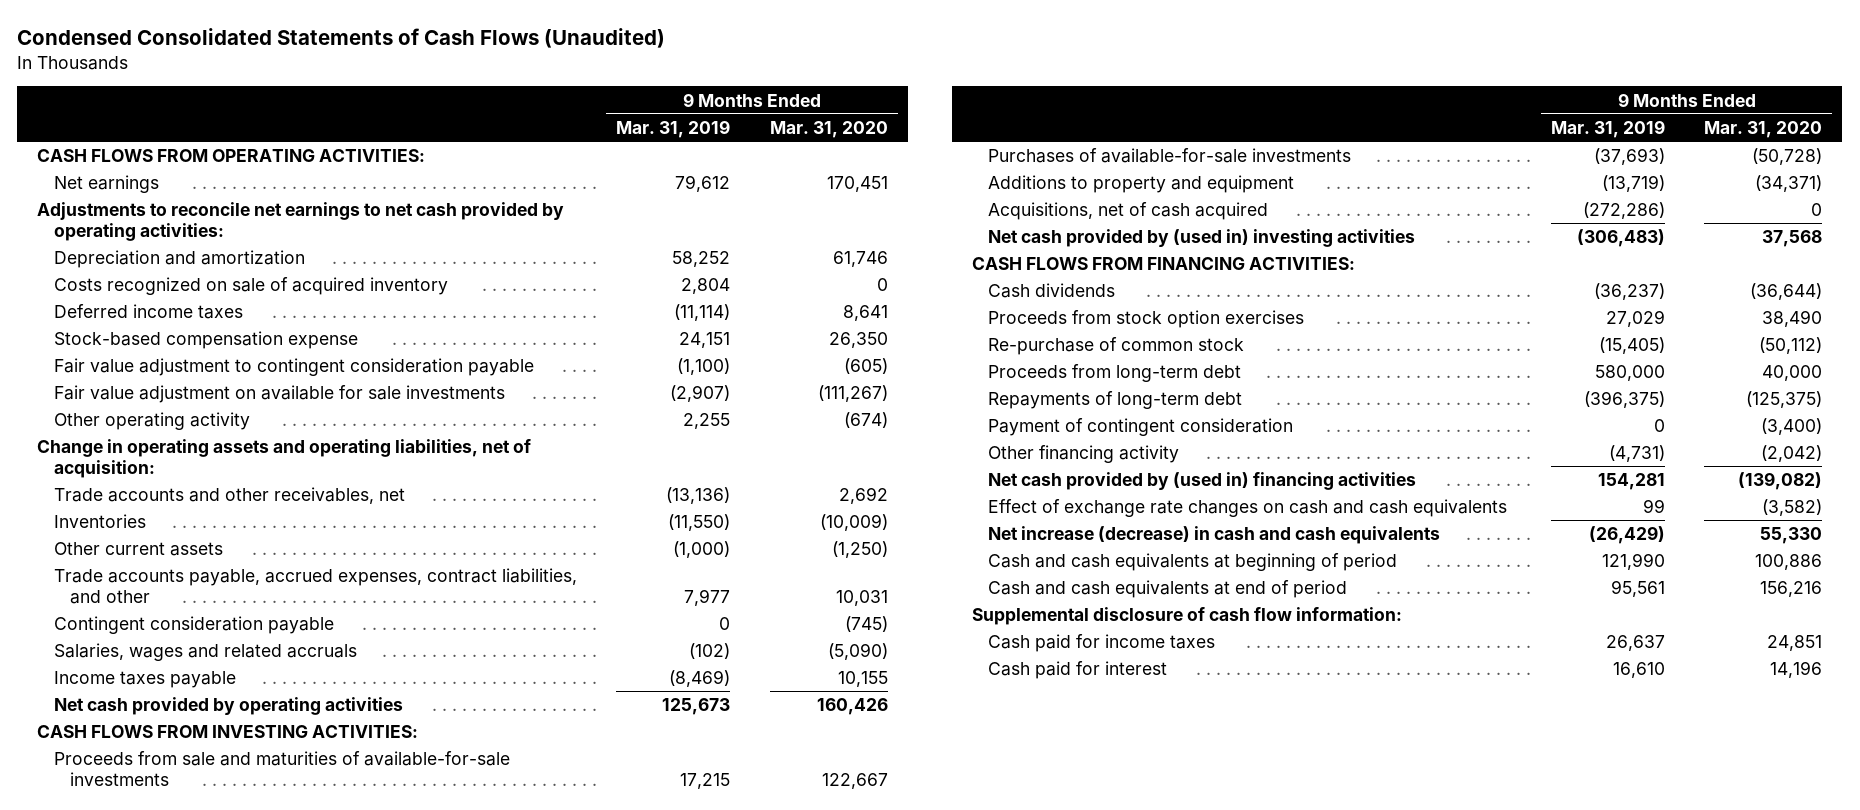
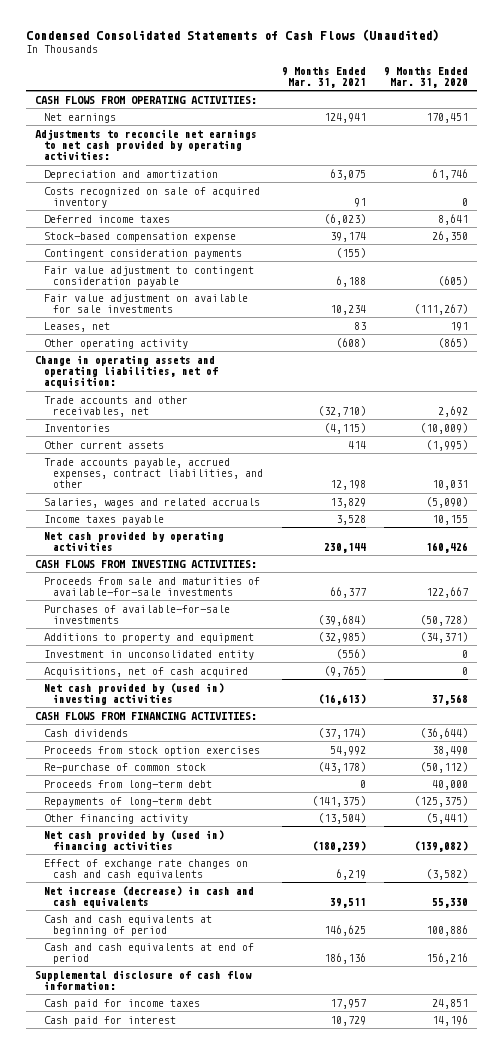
[616,120,731,139] Mar. 31, 2019 -> none
none -> [281,66,366,89] 9 Months Ended Mar. 31, 2021
none -> [44,248,243,259] Contingent consideration payments
none -> [44,321,111,332] Leases, net
[843,412,888,429] (674) -> [438,337,469,348] (865)
[831,541,888,559] (1,250) -> [426,439,469,451] (1,995)
[53,616,334,635] Contingent consideration payable -> none
none -> [44,649,255,660] Investment in unconsolidated entity
[988,418,1294,437] Payment of contingent consideration -> none
[1761,445,1823,463] (2,042) -> [426,812,469,824] (5,441)

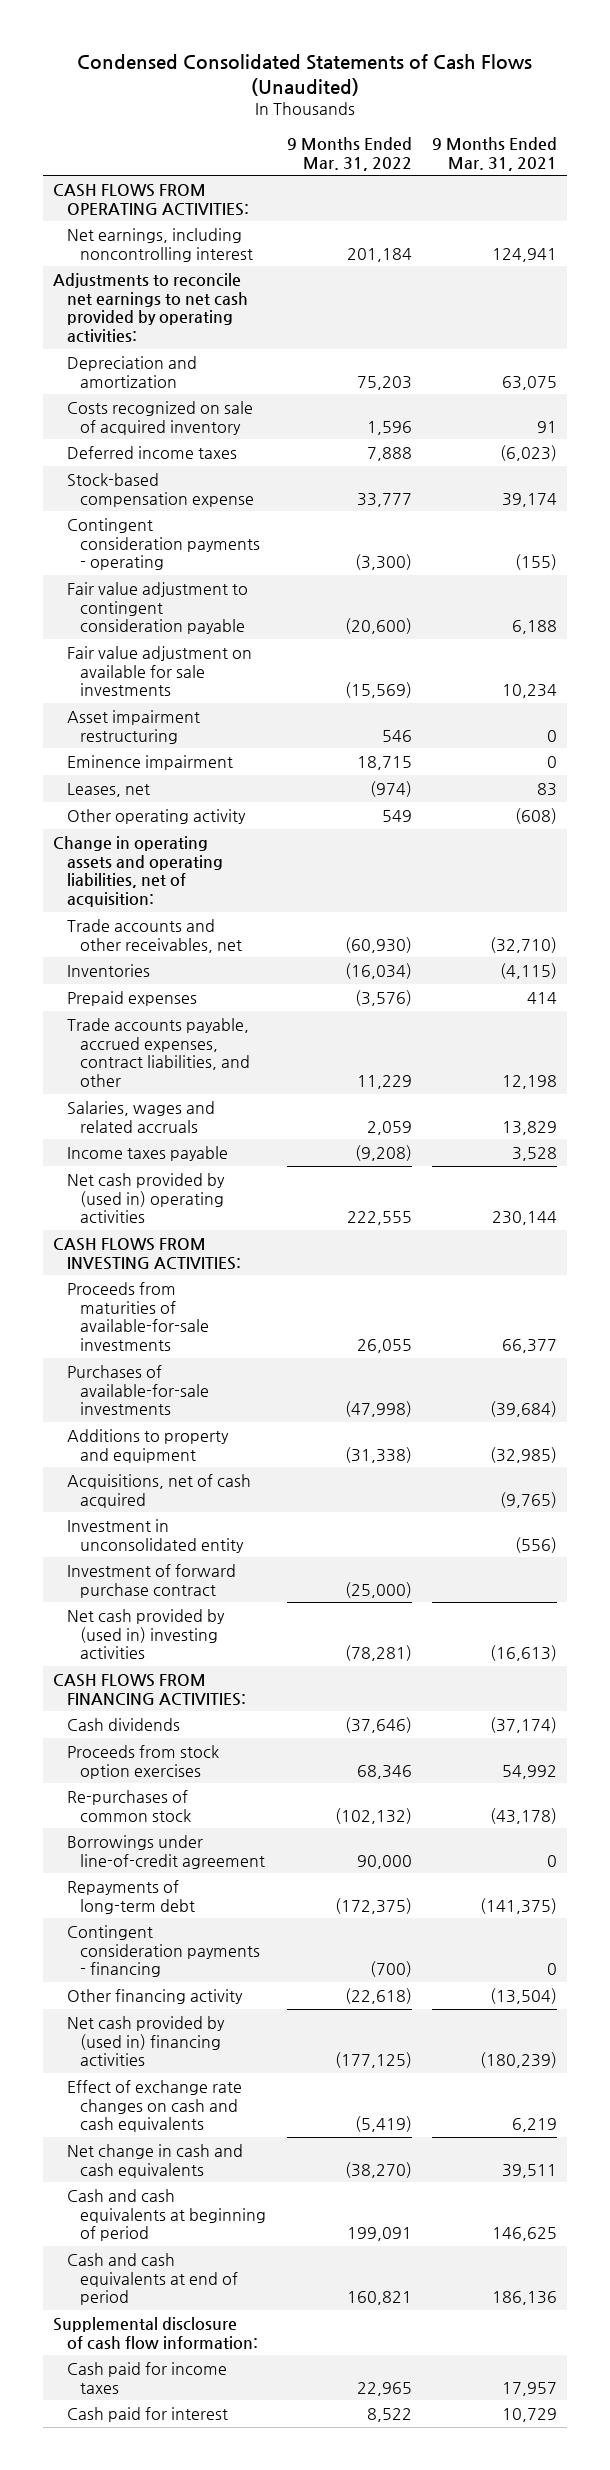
[384,66,469,89] 9 Months Ended Mar. 31, 2020 -> none
none -> [286,137,412,171] 9 Months Ended Mar. 31, 2022
[44,112,117,123] Net earnings -> [66,227,254,262] Net earnings, including noncontrolling interest
[44,248,243,259] Contingent consideration payments -> [66,517,261,571] Contingent consideration payments - operating
none -> [66,709,200,744] Asset impairment restructuring
none -> [66,754,233,770] Eminence impairment
[44,440,165,449] Other current assets -> [66,990,197,1006] Prepaid expenses
[44,530,225,552] Net cash provided by operating activities -> [66,1172,225,1224] Net cash provided by (used in) operating activities
[44,576,261,597] Proceeds from sale and maturities of available-for-sale investments -> [66,1281,210,1351] Proceeds from maturities of available-for-sale investments
[44,649,255,660] Investment in unconsolidated entity -> [66,1518,245,1553] Investment in unconsolidated entity
none -> [66,1563,236,1598] Investment of forward purchase contract
[44,779,213,790] Proceeds from long-term debt -> none
[44,762,207,773] Re-purchase of common stock -> [66,1789,192,1822] Re-purchases of common stock
none -> [66,1834,266,1869] Borrowings under line-of-credit agreement
none -> [66,1924,261,1978] Contingent consideration payments - financing
[44,885,255,909] Net increase (decrease) in cash and cash equivalents -> [66,2143,243,2178] Net change in cash and cash equivalents

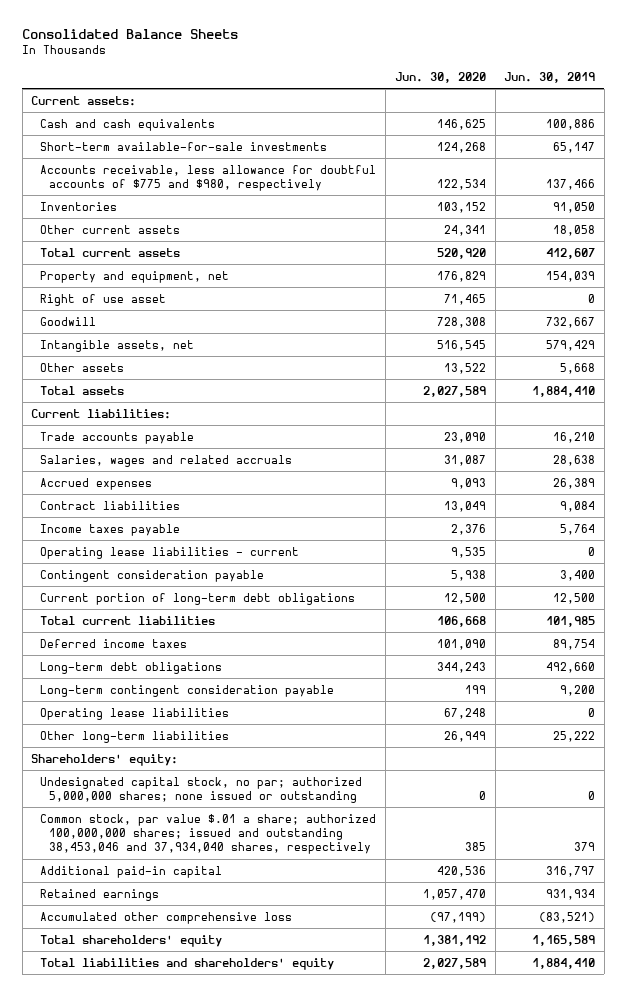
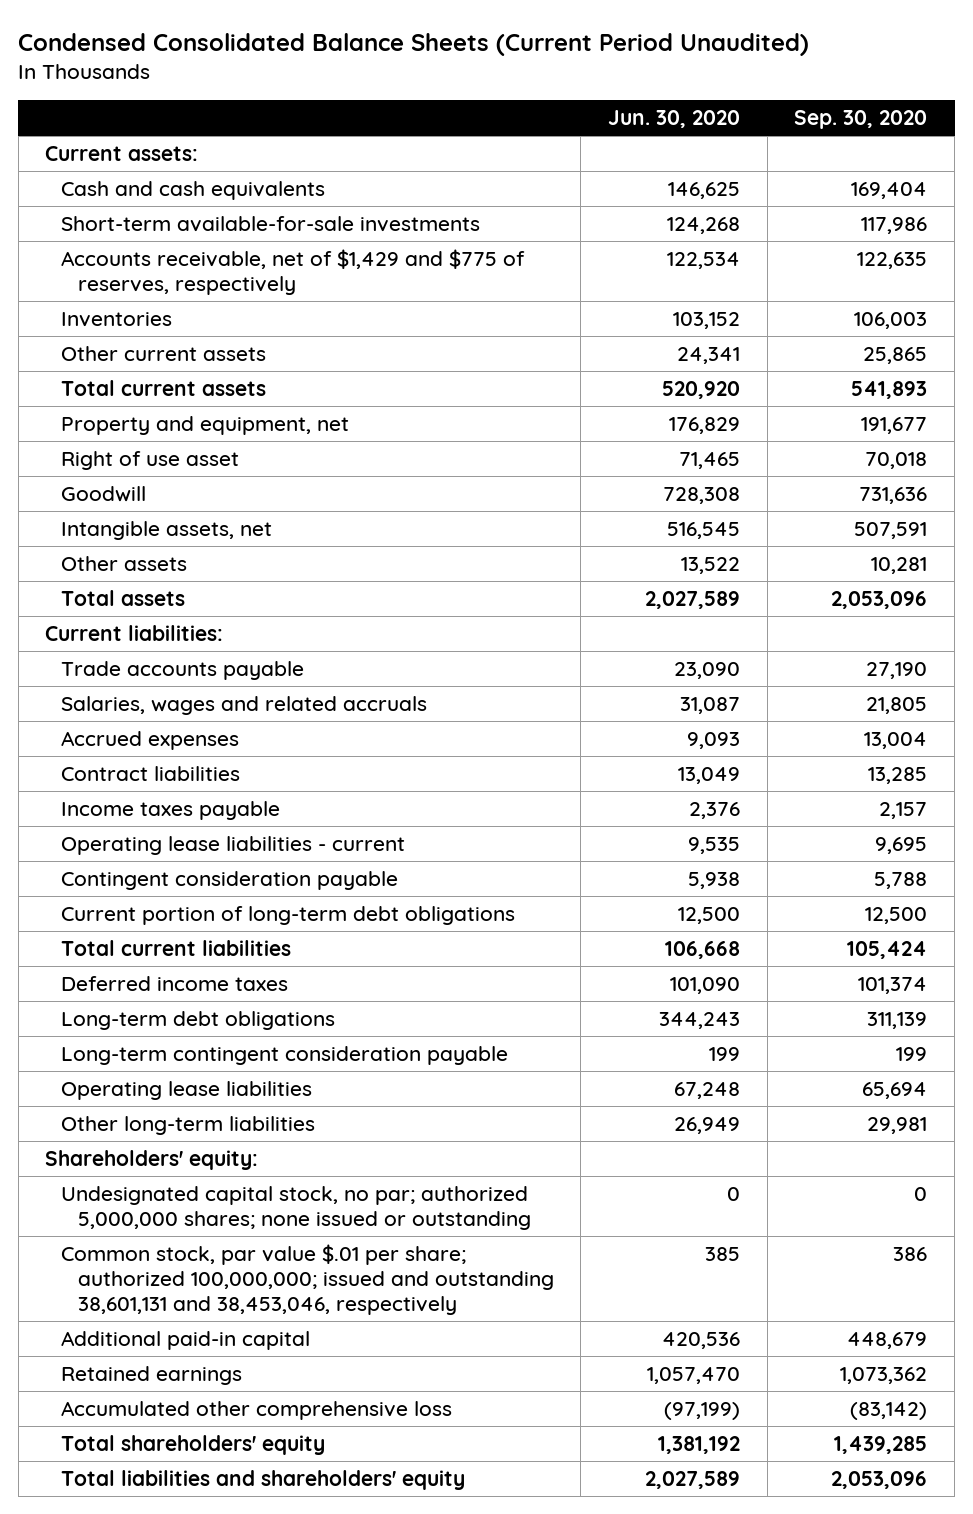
[22,29,239,40] Consolidated Balance Sheets -> [18,32,810,56] Condensed Consolidated Balance Sheets (Current Period Unaudited)
[504,72,596,84] Jun. 30, 2019 -> none
none -> [794,109,928,129] Sep. 30, 2020
[40,164,377,192] Accounts receivable, less allowance for doubtful accounts of $775 and $980, respectively -> [61,249,526,296] Accounts receivable, net of $1,429 and $775 of reserves, respectively
[40,813,377,855] Common stock, par value $.01 a share; authorized 100,000,000 shares; issued and outstanding 38,453,046 and 37,934,040 shares, respectively -> [61,1244,554,1316] Common stock, par value $.01 per share; authorized 100,000,000; issued and outstanding 38,601,131 and 38,453,046, respectively

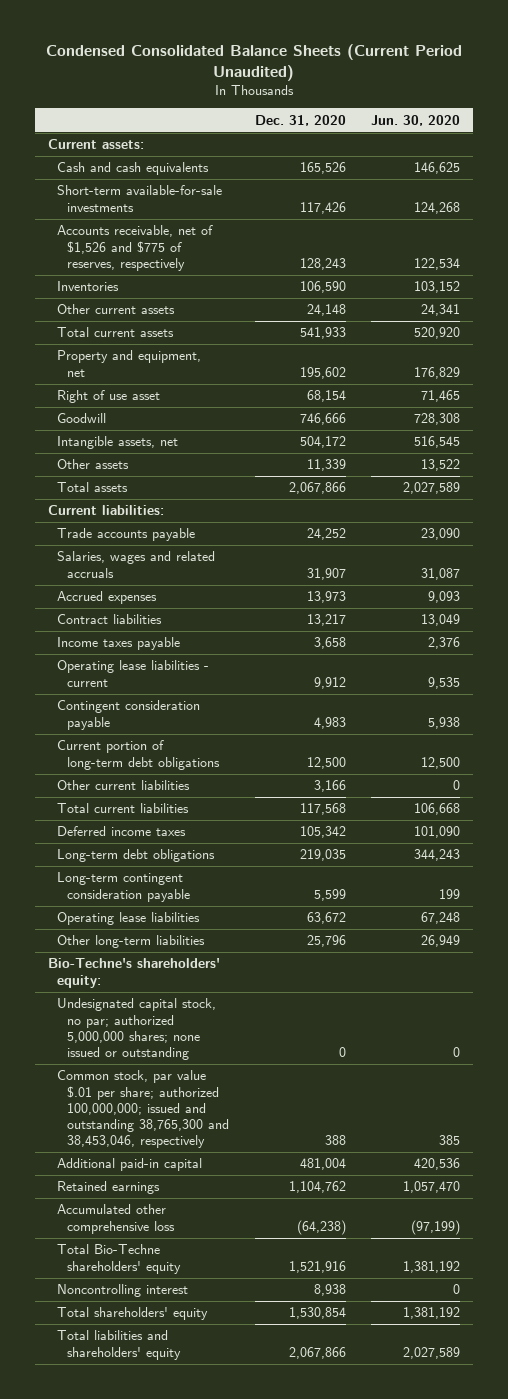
[794,109,928,129] Sep. 30, 2020 -> none
none -> [254,114,346,126] Dec. 31, 2020
[61,249,526,296] Accounts receivable, net of $1,429 and $775 of reserves, respectively -> [57,225,214,271] Accounts receivable, net of $1,526 and $775 of reserves, respectively
none -> [57,780,191,791] Other current liabilities
[45,1150,259,1171] Shareholders' equity: -> [47,958,220,988] Bio-Techne's shareholders' equity:
[61,1244,554,1316] Common stock, par value $.01 per share; authorized 100,000,000; issued and outstanding 38,601,131 and 38,453,046, respectively -> [57,1070,230,1148] Common stock, par value $.01 per share; authorized 100,000,000; issued and outstanding 38,765,300 and 38,453,046, respectively
none -> [57,1244,182,1274] Total Bio-Techne shareholders' equity
none -> [57,1284,189,1298] Noncontrolling interest

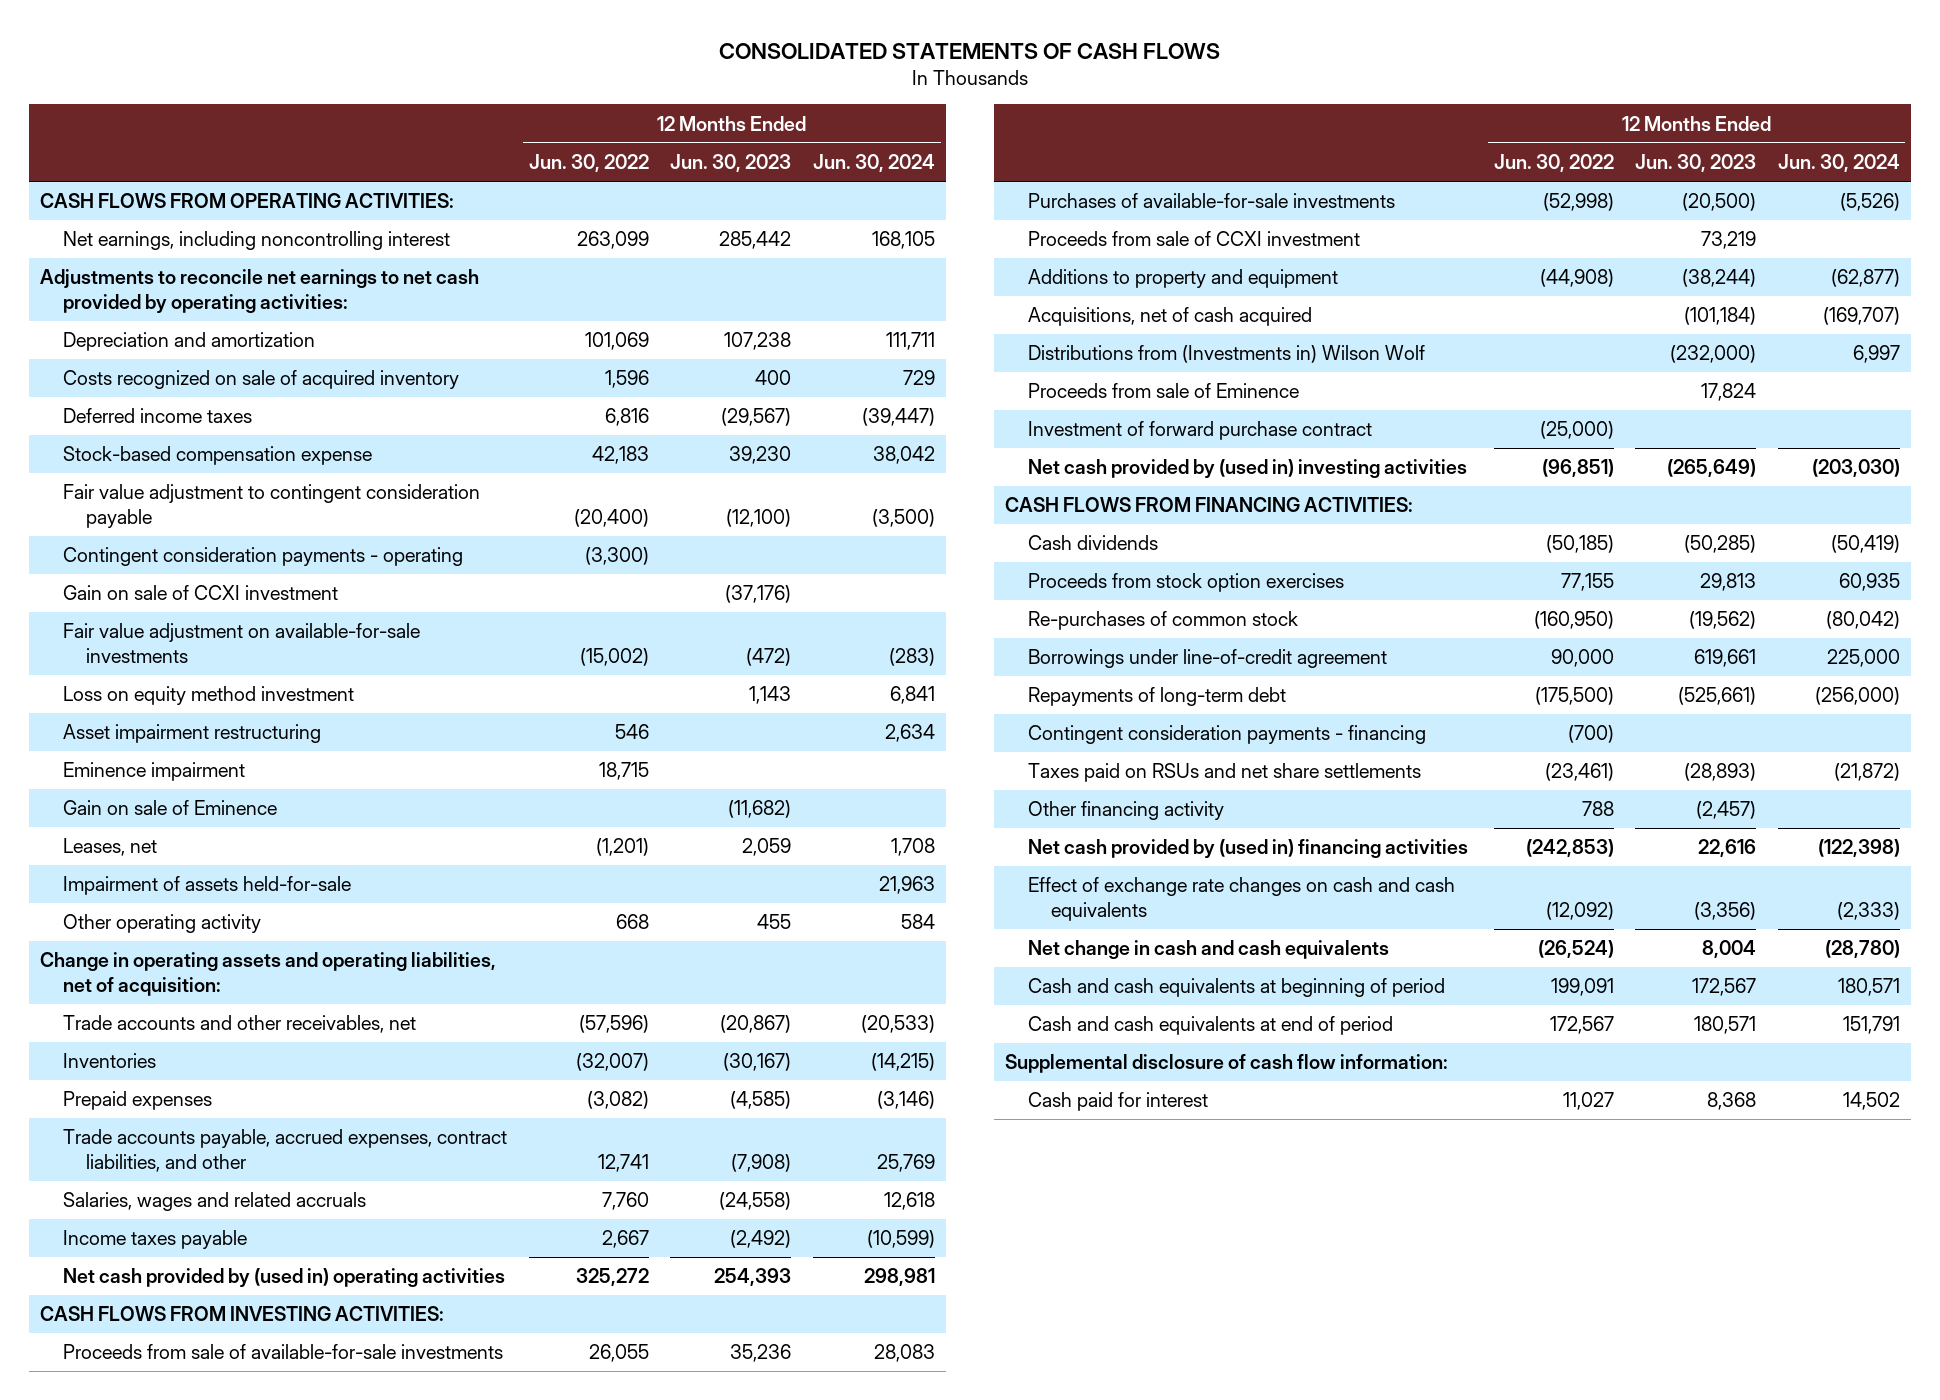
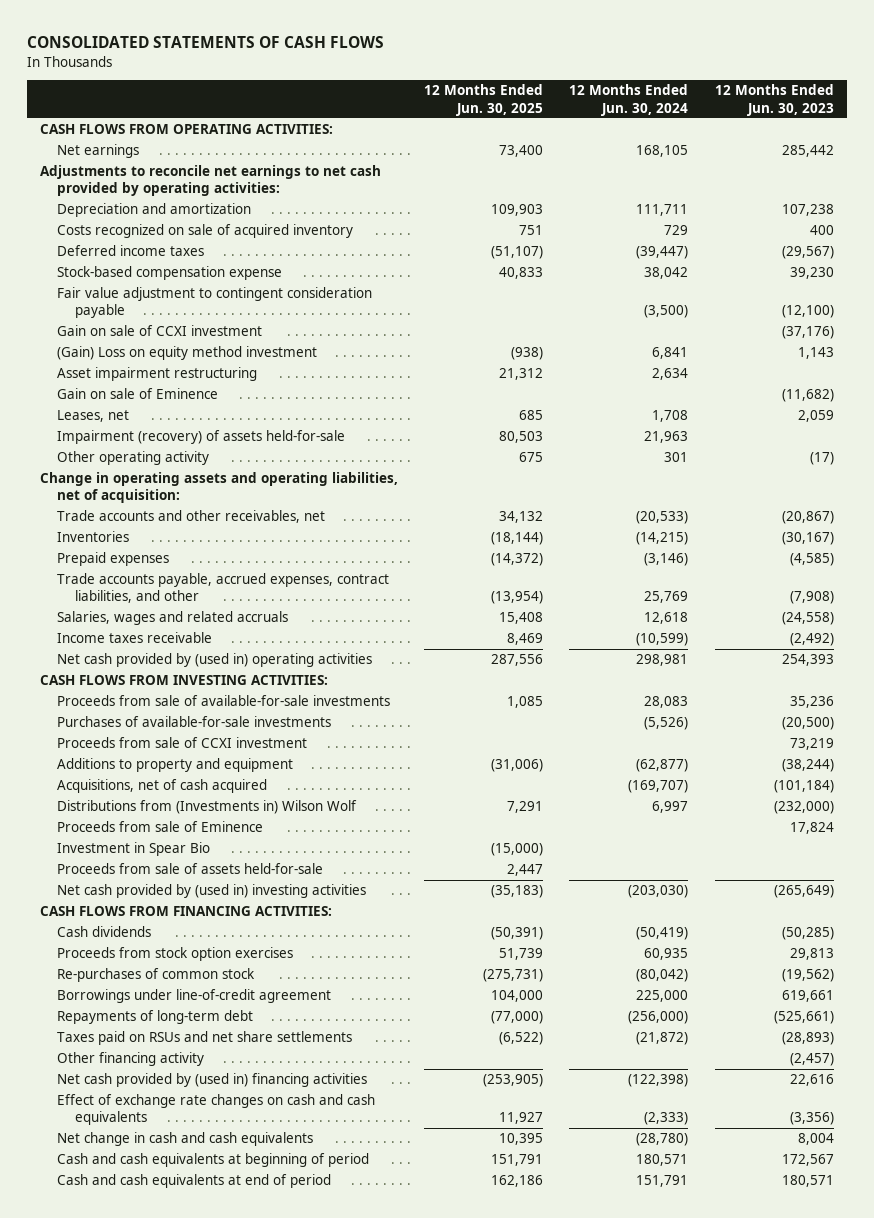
[528,153,649,172] Jun. 30, 2022 -> none
none -> [424,84,544,116] 12 Months Ended Jun. 30, 2025
[63,231,451,251] Net earnings, including noncontrolling interest -> [57,144,140,159] Net earnings
[63,547,464,567] Contingent consideration payments - operating -> none
[63,623,421,663] Fair value adjustment on available-for-sale investments -> none
[63,686,355,706] Loss on equity method investment -> [57,346,318,361] (Gain) Loss on equity method investment
[63,762,246,782] Eminence impairment -> none
[63,876,352,896] Impairment of assets held-for-sale -> [57,430,346,445] Impairment (recovery) of assets held-for-sale
[757,914,792,930] 455 -> [809,452,834,466] (17)
[901,914,936,930] 584 -> [664,452,689,463] 301
[63,1230,248,1250] Income taxes payable -> [57,632,213,644] Income taxes receivable
[1027,421,1372,441] Investment of forward purchase contract -> none
none -> [57,842,211,857] Investment in Spear Bio
none -> [57,863,324,875] Proceeds from sale of assets held-for-sale
[1027,725,1426,745] Contingent consideration payments - financing -> none
[1004,1054,1448,1074] Supplemental disclosure of cash flow information: -> none
[1027,1092,1208,1112] Cash paid for interest -> none

